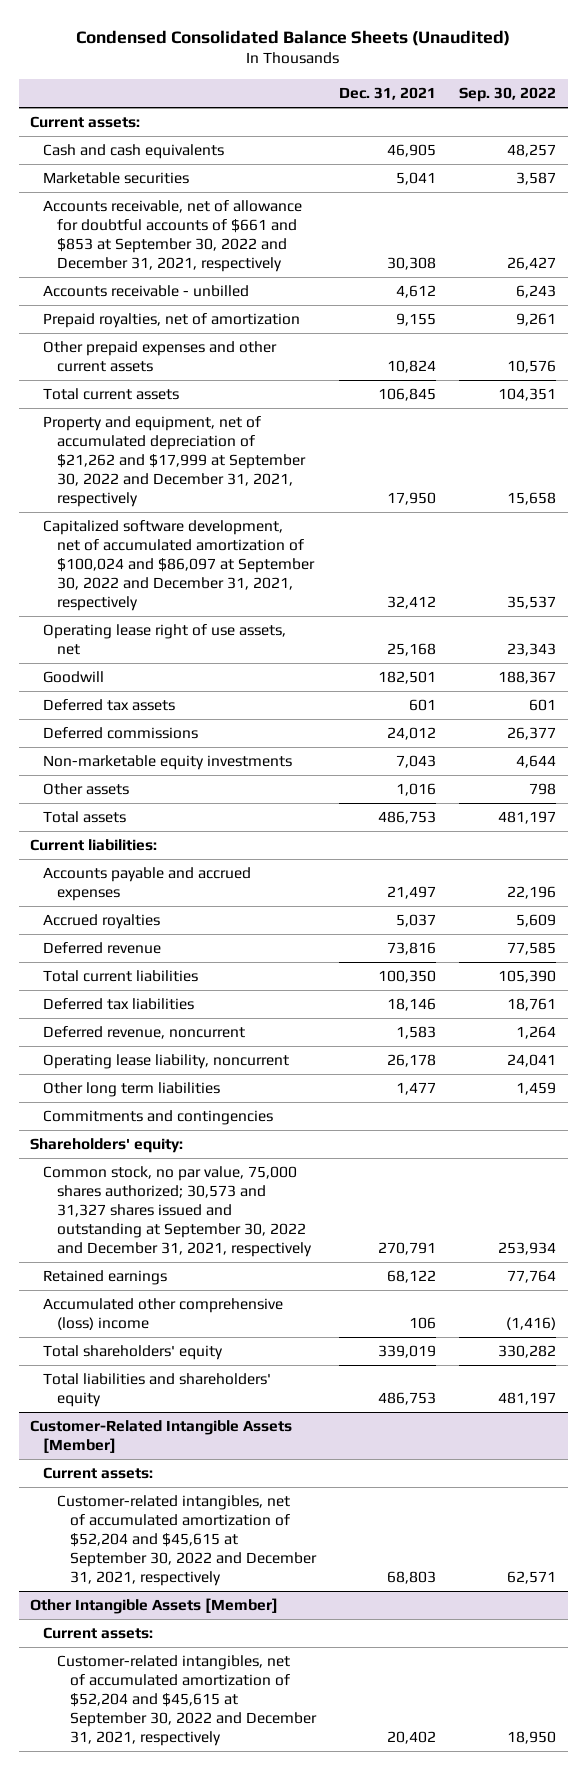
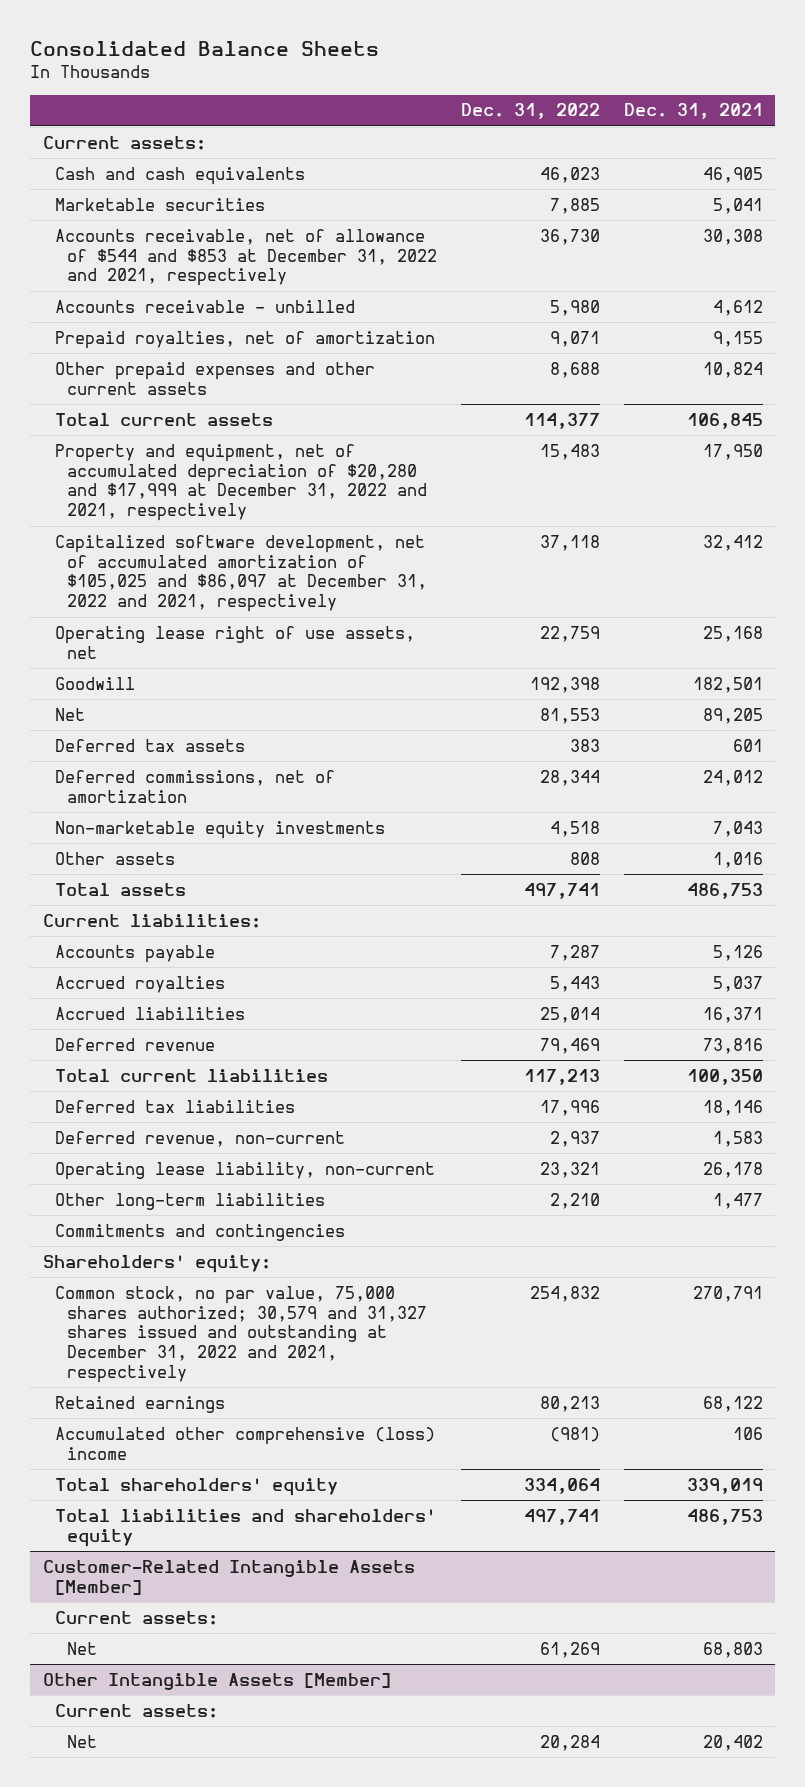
[76,29,511,46] Condensed Consolidated Balance Sheets (Unaudited) -> [30,40,380,56] Consolidated Balance Sheets
[459,86,557,102] Sep. 30, 2022 -> none
none -> [460,103,600,120] Dec. 31, 2022
[43,200,303,273] Accounts receivable, net of allowance for doubtful accounts of $661 and $853 at September 30, 2022 and December 31, 2021, respectively -> [54,228,437,287] Accounts receivable, net of allowance of $544 and $853 at December 31, 2022 and 2021, respectively
[43,416,306,507] Property and equipment, net of accumulated depreciation of $21,262 and $17,999 at September 30, 2022 and December 31, 2021, respectively -> [54,443,427,522] Property and equipment, net of accumulated depreciation of $20,280 and $17,999 at December 31, 2022 and 2021, respectively
[43,520,315,611] Capitalized software development, net of accumulated amortization of $100,024 and $86,097 at September 30, 2022 and December 31, 2021, respectively -> [54,534,427,613] Capitalized software development, net of accumulated amortization of $105,025 and $86,097 at December 31, 2022 and 2021, respectively
none -> [54,707,85,721] Net
[43,727,199,740] Deferred commissions -> [54,769,335,803] Deferred commissions, net of amortization
[43,867,252,902] Accounts payable and accrued expenses -> none
none -> [54,944,215,963] Accounts payable
none -> [54,1006,245,1020] Accrued liabilities
[43,1026,246,1040] Deferred revenue, noncurrent -> [54,1130,345,1147] Deferred revenue, non-current
[43,1054,290,1070] Operating lease liability, noncurrent -> [54,1161,435,1180] Operating lease liability, non-current
[43,1082,221,1098] Other long term liabilities -> [54,1192,325,1210] Other long-term liabilities
[43,1166,312,1257] Common stock, no par value, 75,000 shares authorized; 30,573 and 31,327 shares issued and outstanding at September 30, 2022 and December 31, 2021, respectively -> [54,1285,427,1384] Common stock, no par value, 75,000 shares authorized; 30,579 and 31,327 shares issued and outstanding at December 31, 2022 and 2021, respectively
[56,1495,317,1586] Customer-related intangibles, net of accumulated amortization of $52,204 and $45,615 at September 30, 2022 and December 31, 2021, respectively -> [66,1641,97,1655] Net
[56,1655,317,1746] Customer-related intangibles, net of accumulated amortization of $52,204 and $45,615 at September 30, 2022 and December 31, 2021, respectively -> [66,1734,97,1748] Net

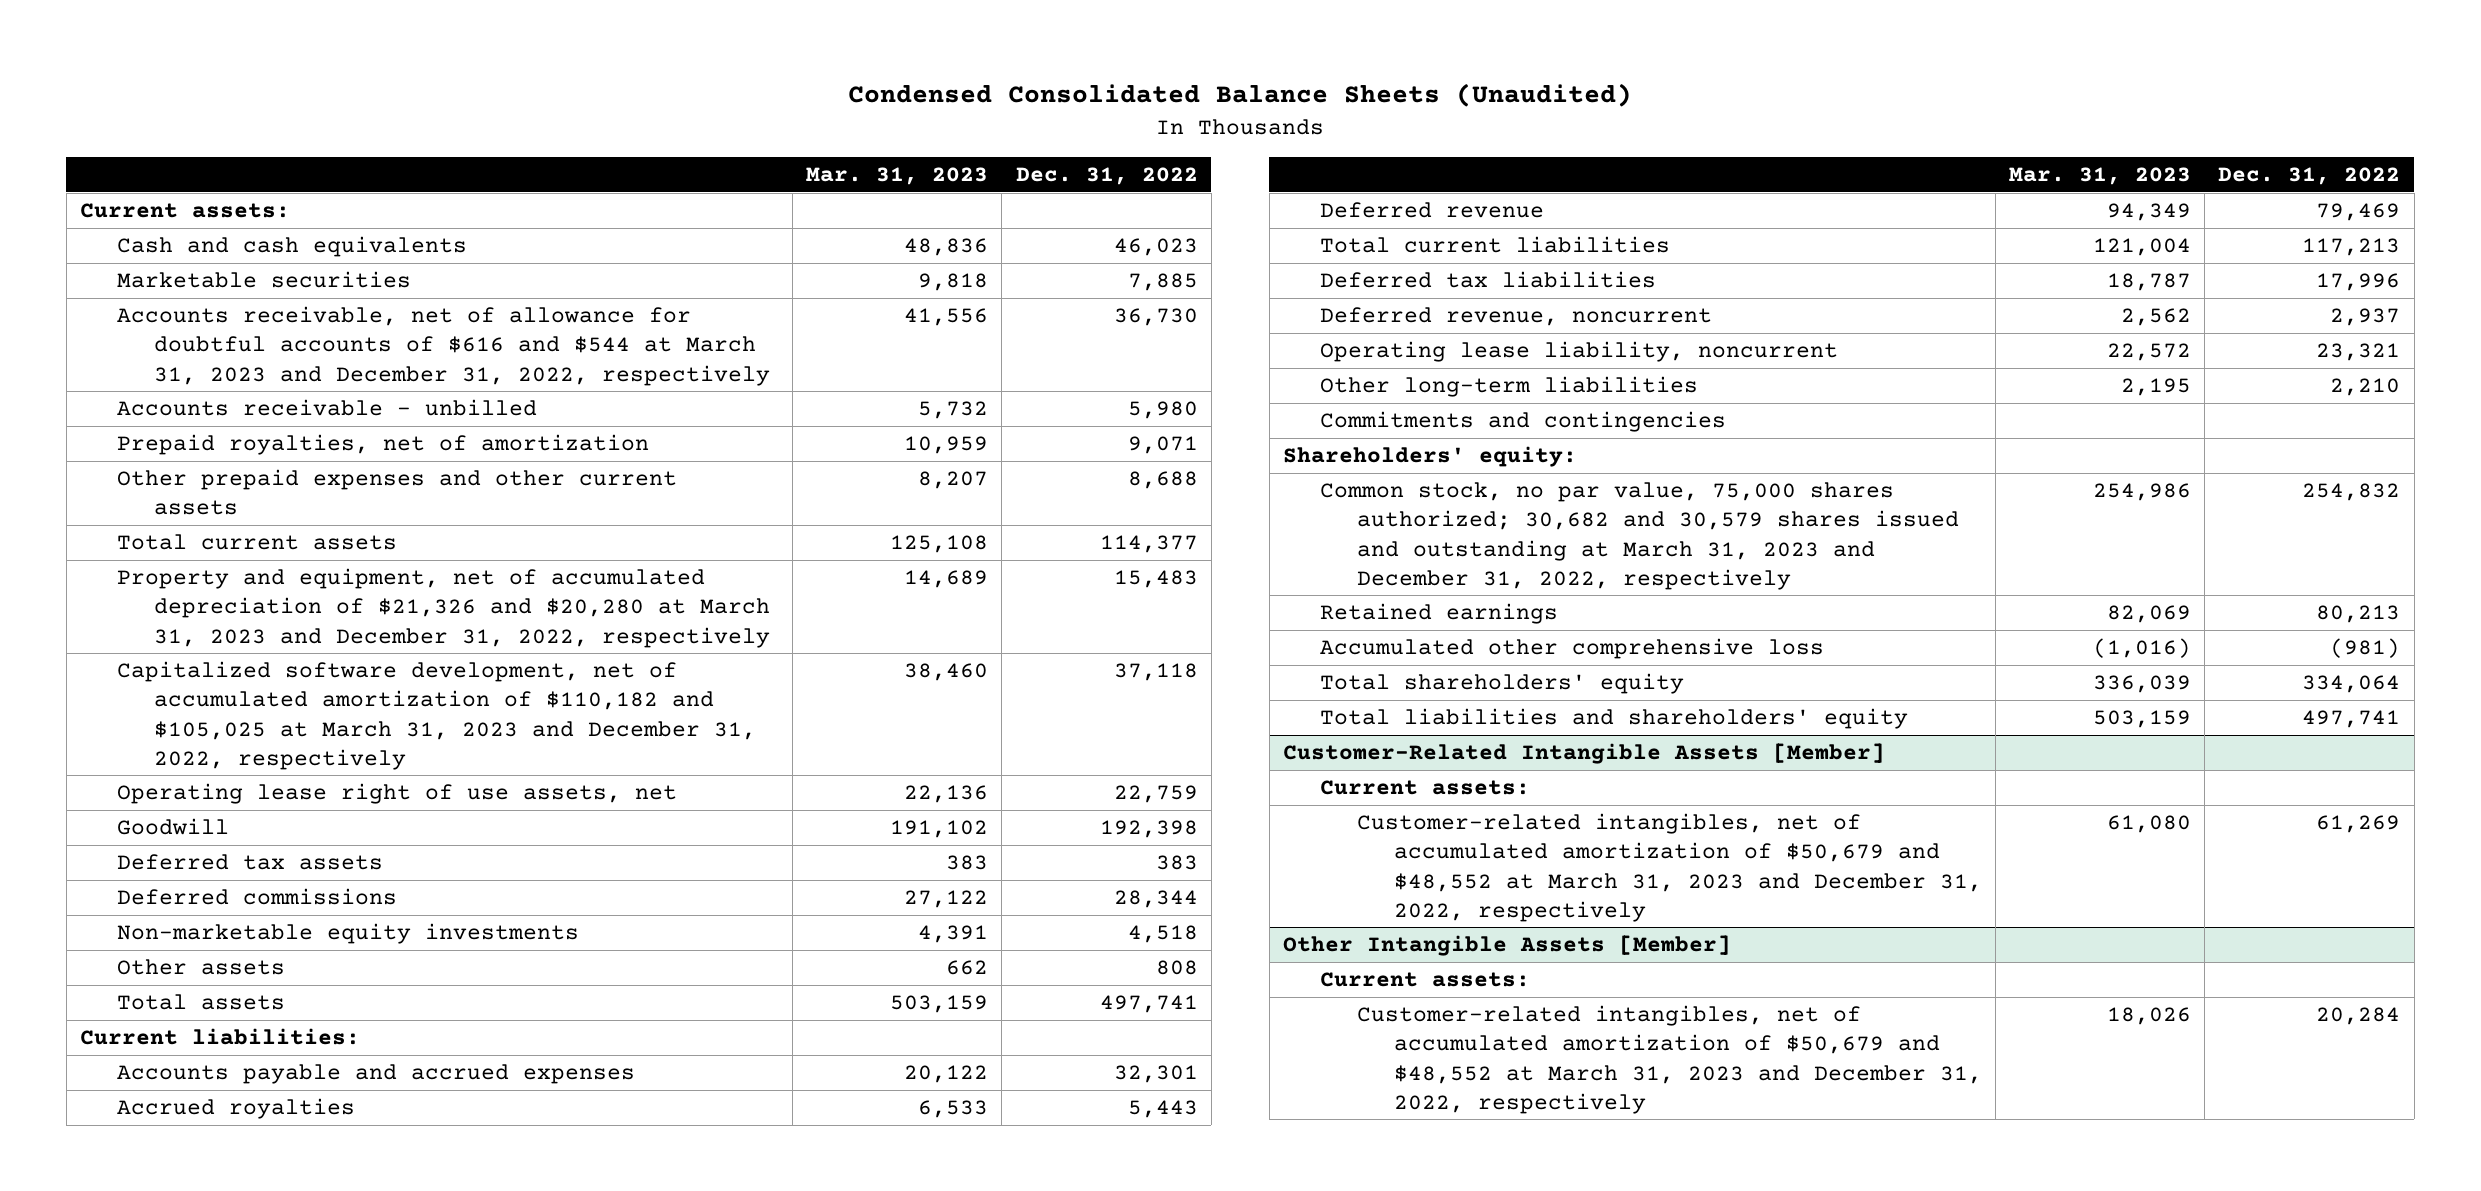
[30,40,380,56] Consolidated Balance Sheets -> [848,83,1633,108] Condensed Consolidated Balance Sheets (Unaudited)
[623,103,763,120] Dec. 31, 2021 -> none
none -> [806,167,989,186] Mar. 31, 2023
[54,228,437,287] Accounts receivable, net of allowance of $544 and $853 at December 31, 2022 and 2021, respectively -> [116,306,770,386] Accounts receivable, net of allowance for doubtful accounts of $616 and $544 at March 31, 2023 and December 31, 2022, respectively
[54,443,427,522] Property and equipment, net of accumulated depreciation of $20,280 and $17,999 at December 31, 2022 and 2021, respectively -> [116,568,770,648] Property and equipment, net of accumulated depreciation of $21,326 and $20,280 at March 31, 2023 and December 31, 2022, respectively
[54,534,427,613] Capitalized software development, net of accumulated amortization of $105,025 and $86,097 at December 31, 2022 and 2021, respectively -> [116,661,756,770] Capitalized software development, net of accumulated amortization of $110,182 and $105,025 at March 31, 2023 and December 31, 2022, respectively
[54,707,85,721] Net -> none
[54,769,335,803] Deferred commissions, net of amortization -> [116,888,397,906] Deferred commissions
[54,944,215,963] Accounts payable -> none
none -> [116,1064,635,1085] Accounts payable and accrued expenses
[54,1006,245,1020] Accrued liabilities -> none
[54,1130,345,1147] Deferred revenue, non-current -> [1319,307,1712,327] Deferred revenue, noncurrent
[54,1161,435,1180] Operating lease liability, non-current -> [1319,341,1838,363] Operating lease liability, noncurrent
[54,1285,427,1384] Common stock, no par value, 75,000 shares authorized; 30,579 and 31,327 shares issued and outstanding at December 31, 2022 and 2021, respectively -> [1319,482,1959,590] Common stock, no par value, 75,000 shares authorized; 30,682 and 30,579 shares issued and outstanding at March 31, 2023 and December 31, 2022, respectively
[54,1426,435,1460] Accumulated other comprehensive (loss) income -> [1319,638,1824,660] Accumulated other comprehensive loss
[66,1641,97,1655] Net -> [1356,813,1982,922] Customer-related intangibles, net of accumulated amortization of $50,679 and $48,552 at March 31, 2023 and December 31, 2022, respectively
[66,1734,97,1748] Net -> [1356,1005,1982,1114] Customer-related intangibles, net of accumulated amortization of $50,679 and $48,552 at March 31, 2023 and December 31, 2022, respectively

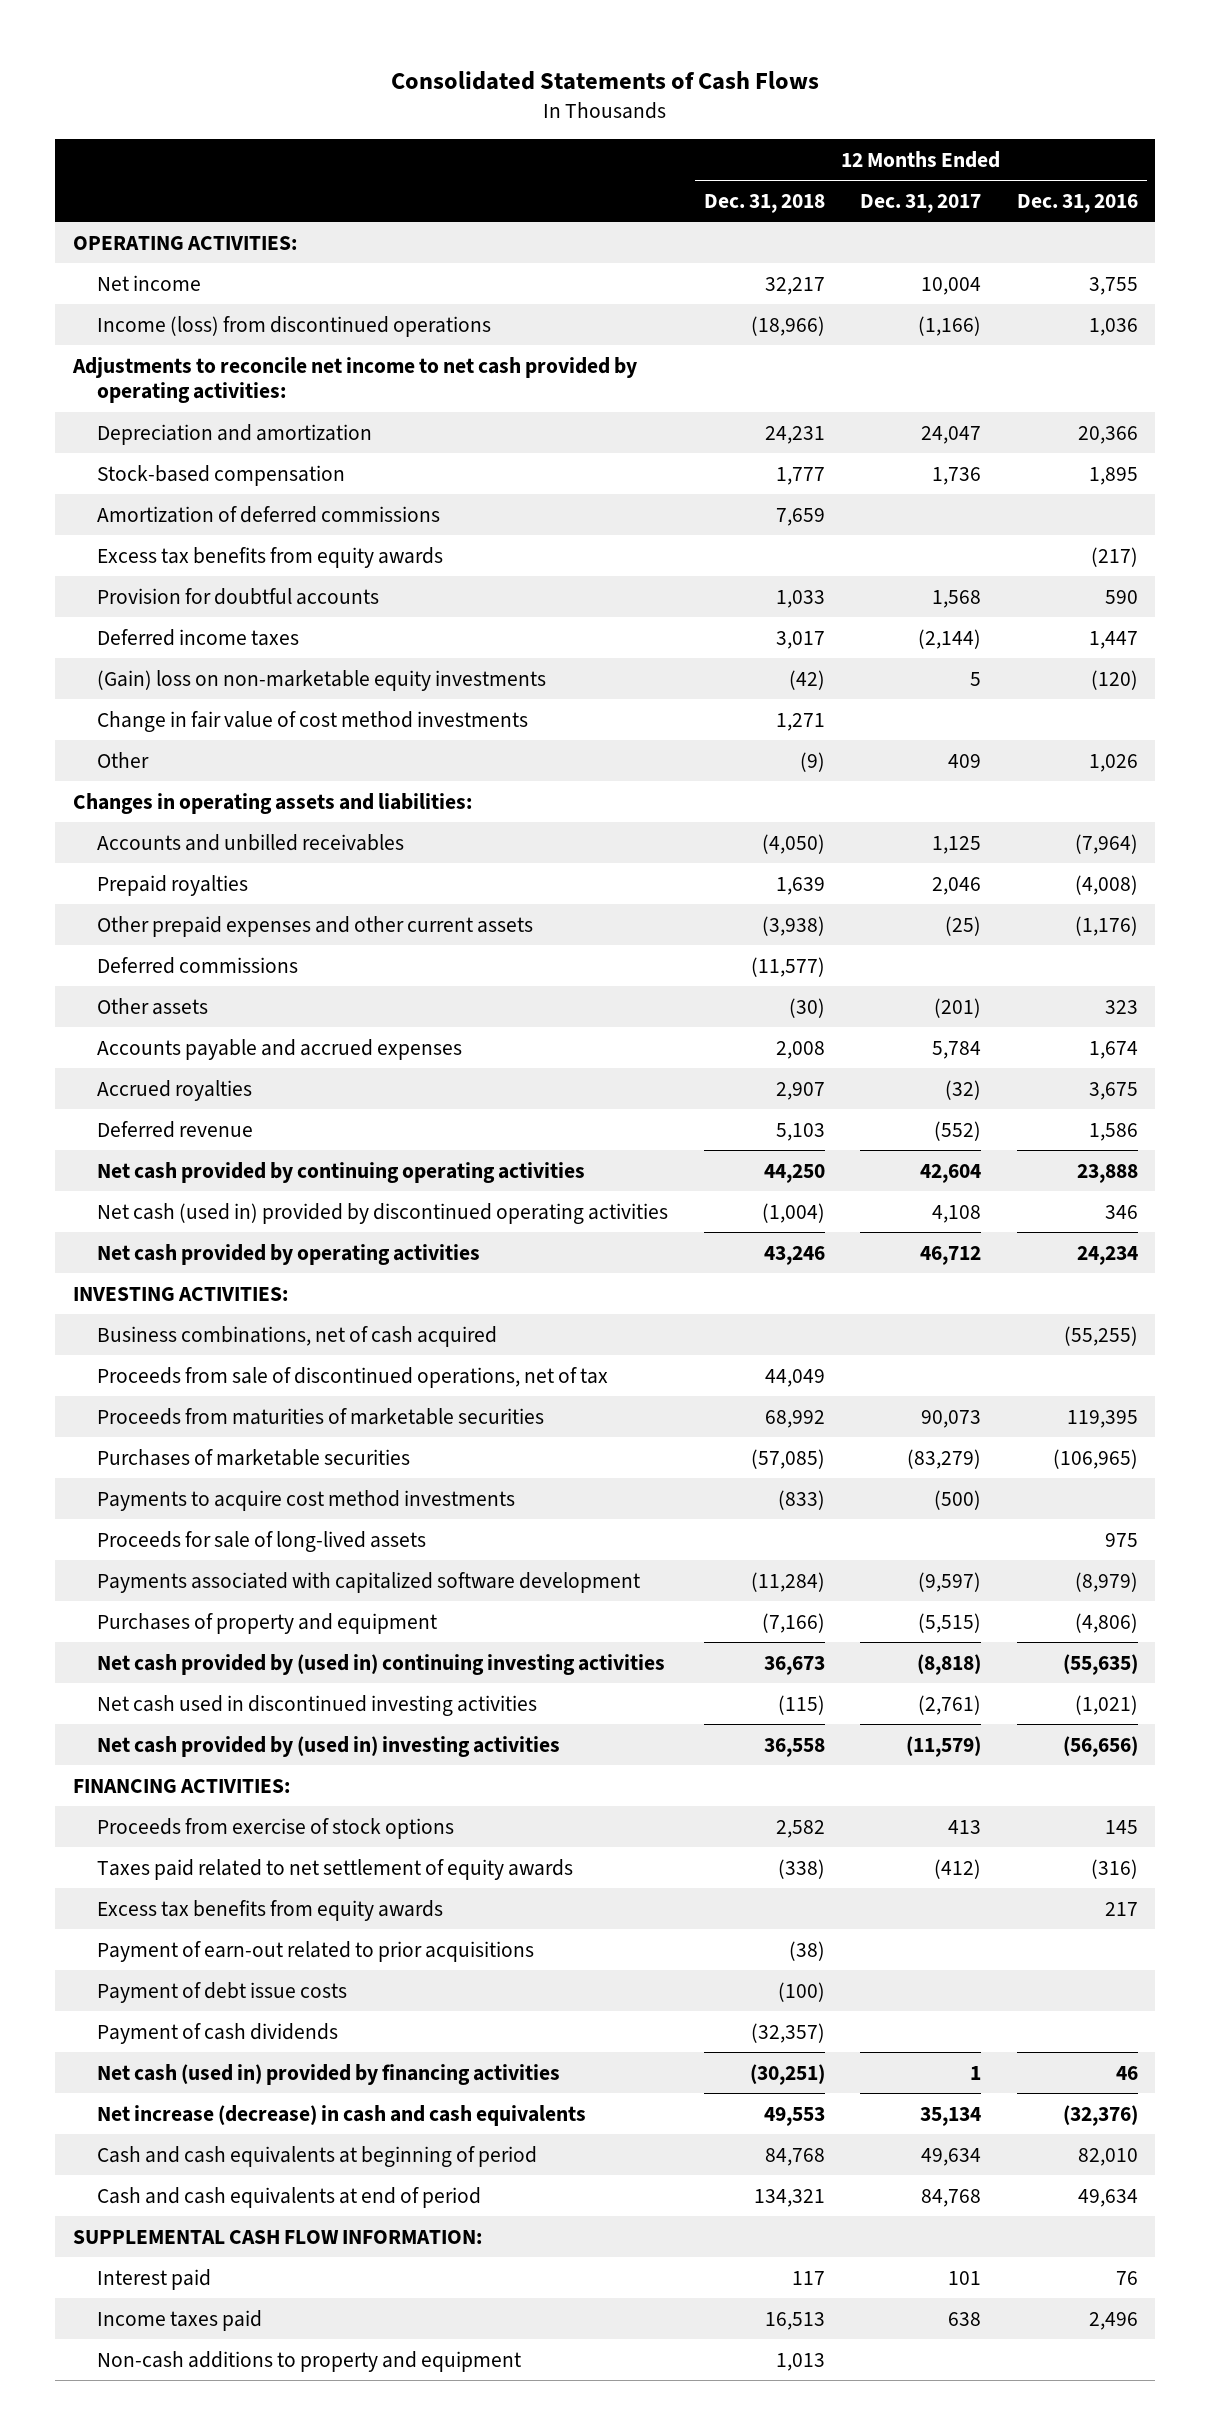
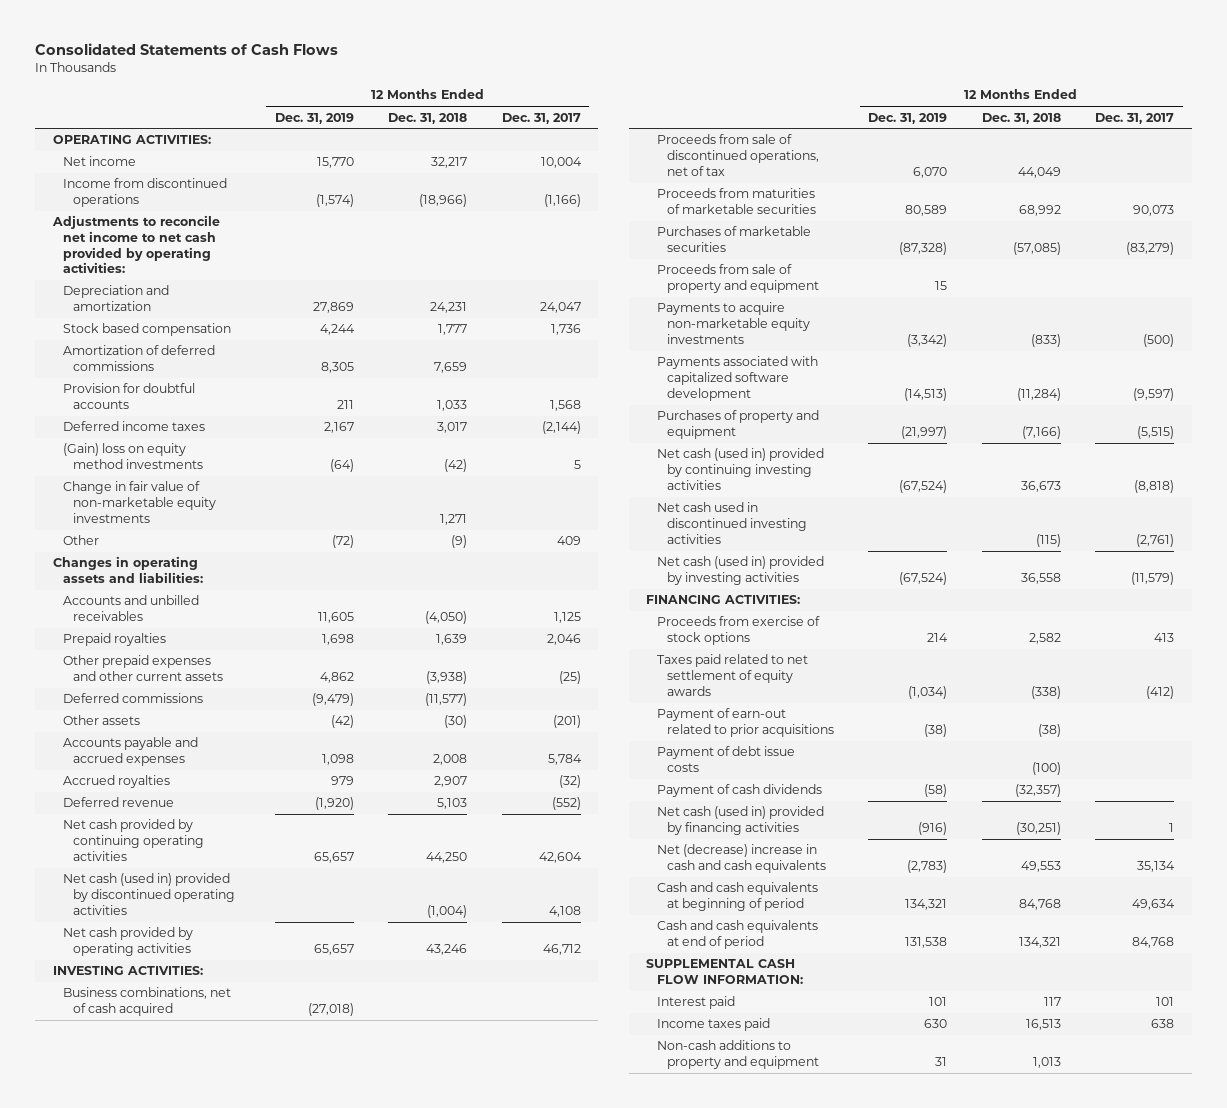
[1016,193,1138,213] Dec. 31, 2016 -> none
none -> [274,112,354,124] Dec. 31, 2019
[97,315,492,337] Income (loss) from discontinued operations -> [63,178,228,208] Income from discontinued operations
[97,464,346,486] Stock-based compensation -> [63,323,232,337] Stock based compensation
[97,546,444,568] Excess tax benefits from equity awards -> none
[97,669,547,691] (Gain) loss on non-marketable equity investments -> [63,443,204,470] (Gain) loss on equity method investments
[97,710,529,732] Change in fair value of cost method investments -> [63,481,217,523] Change in fair value of non-marketable equity investments
[97,1530,427,1552] Proceeds for sale of long-lived assets -> none
none -> [656,264,819,294] Proceeds from sale of property and equipment
[97,1489,516,1511] Payments to acquire cost method investments -> [656,302,810,344] Payments to acquire non-marketable equity investments
[97,1653,666,1675] Net cash provided by (used in) continuing investing activities -> [656,448,824,490] Net cash (used in) provided by continuing investing activities
[97,1735,561,1757] Net cash provided by (used in) investing activities -> [656,556,824,586] Net cash (used in) provided by investing activities
[97,1899,444,1921] Excess tax benefits from equity awards -> none
[97,2104,587,2126] Net increase (decrease) in cash and cash equivalents -> [656,844,826,874] Net (decrease) increase in cash and cash equivalents

